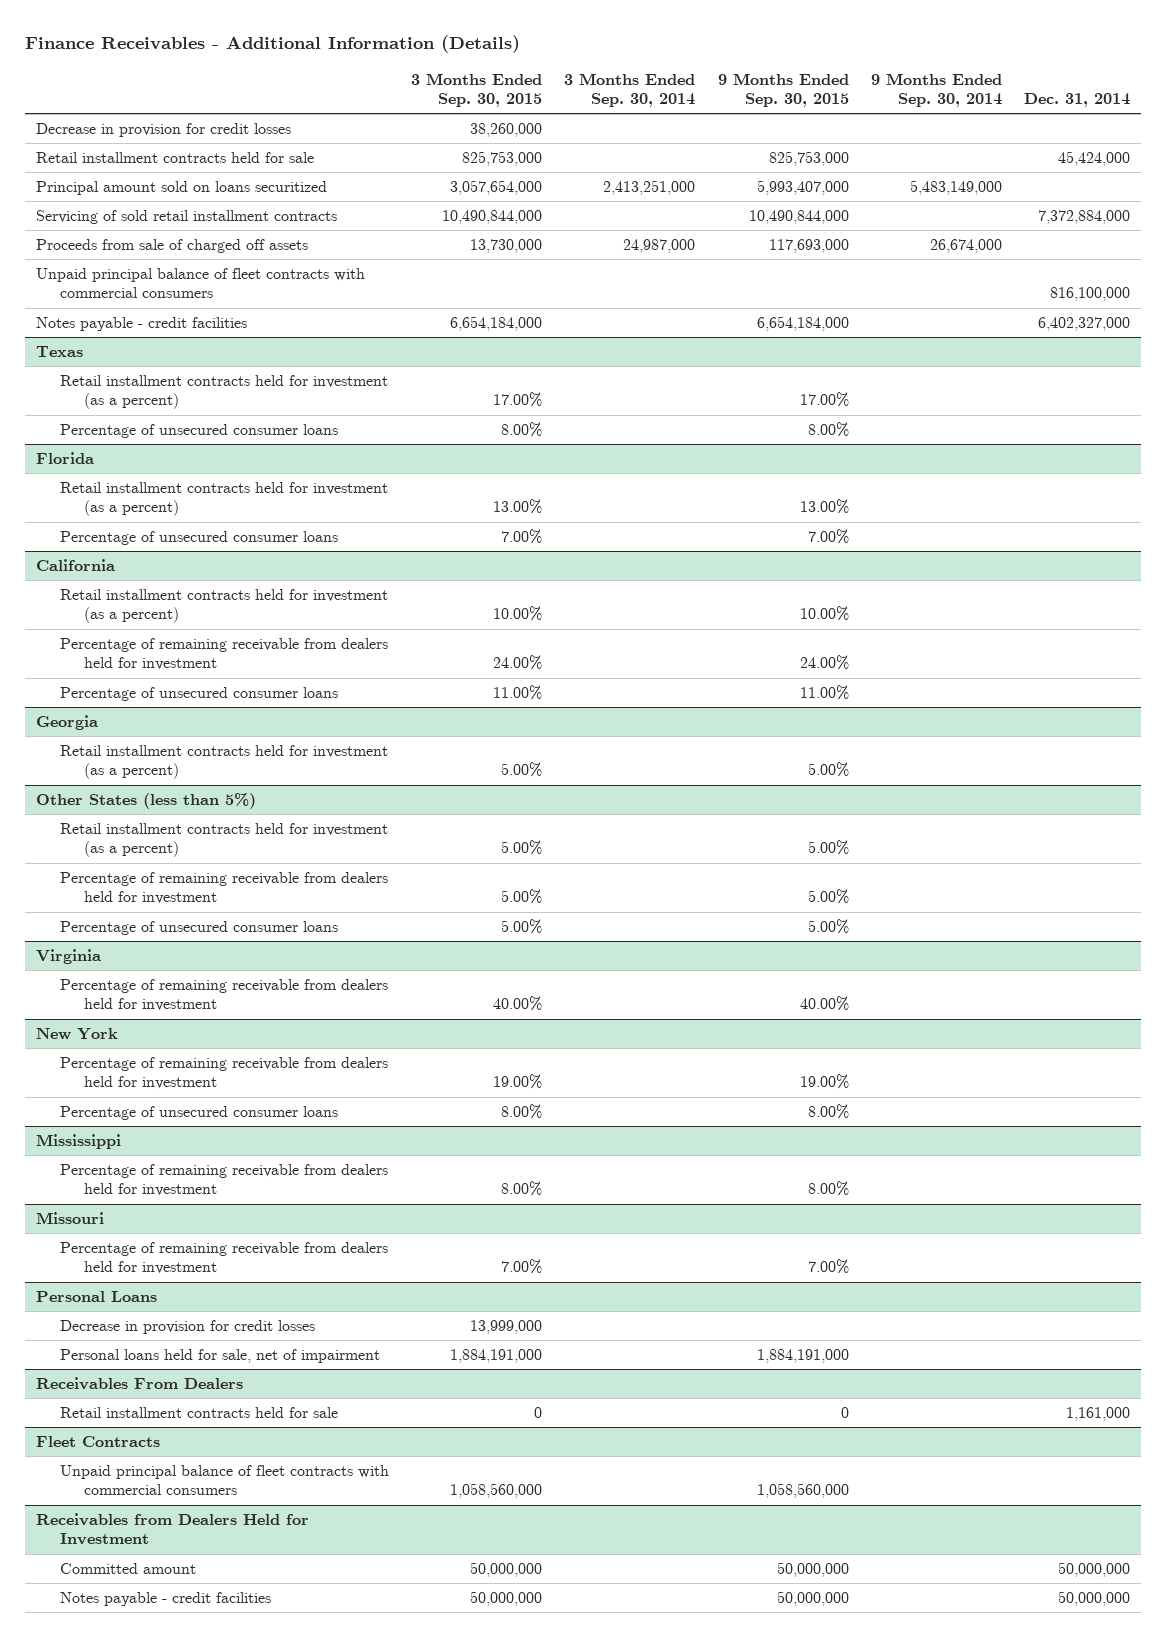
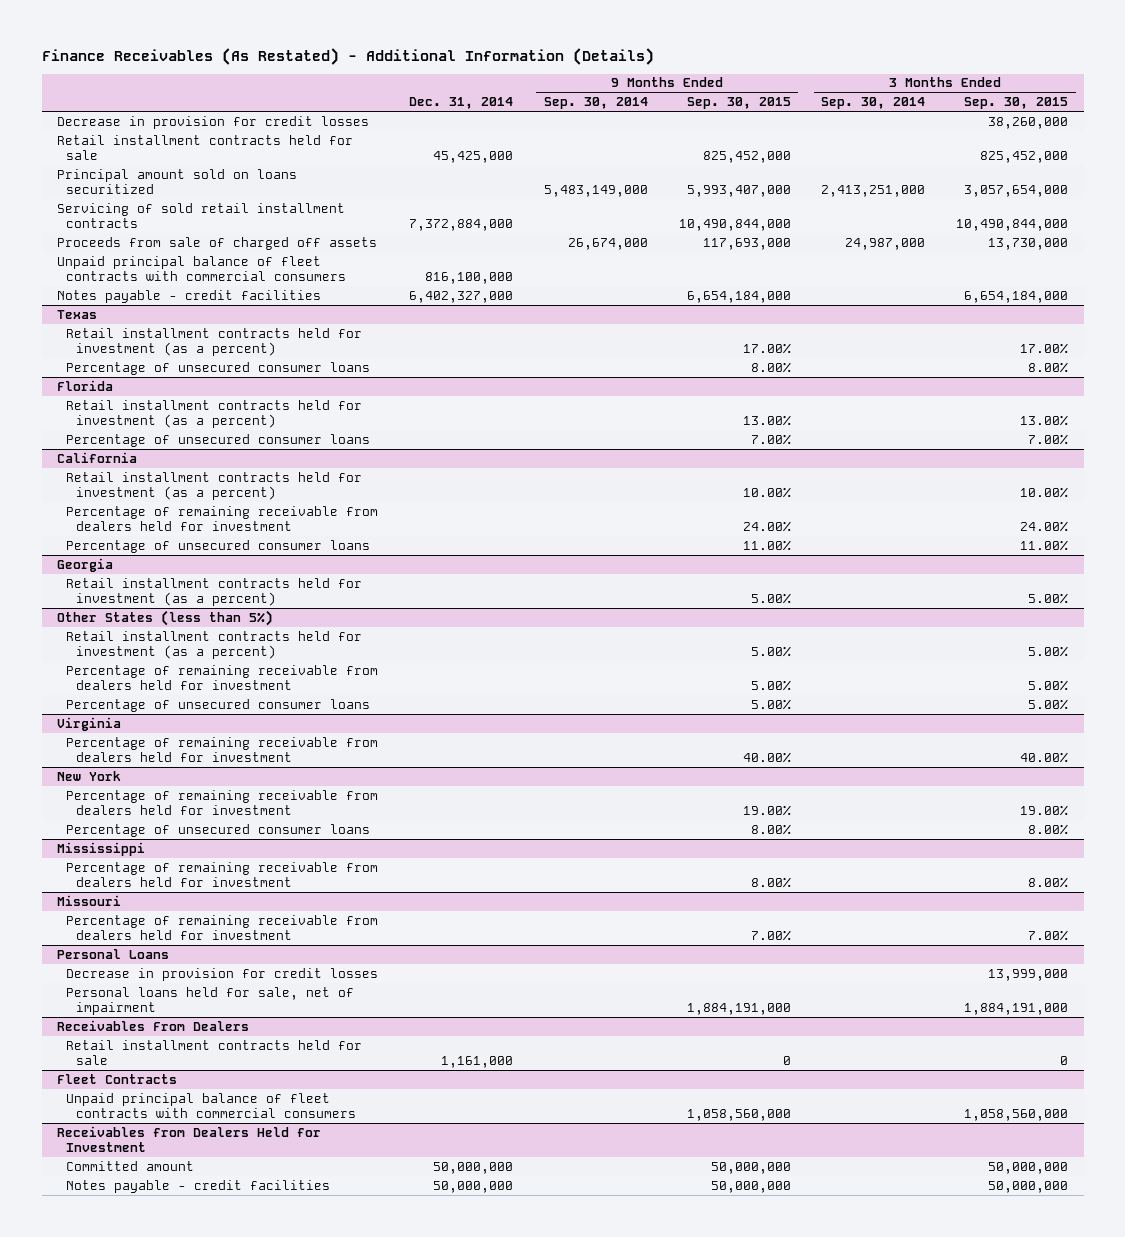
[24,34,520,53] Finance Receivables - Additional Information (Details) -> [41,48,654,66] Finance Receivables (As Restated) - Additional Information (Details)
[462,151,543,167] 825,753,000 -> [980,151,1069,164] 825,452,000
[768,151,849,167] 825,753,000 -> [702,151,791,164] 825,452,000
[1058,151,1131,167] 45,424,000 -> [433,151,514,164] 45,425,000

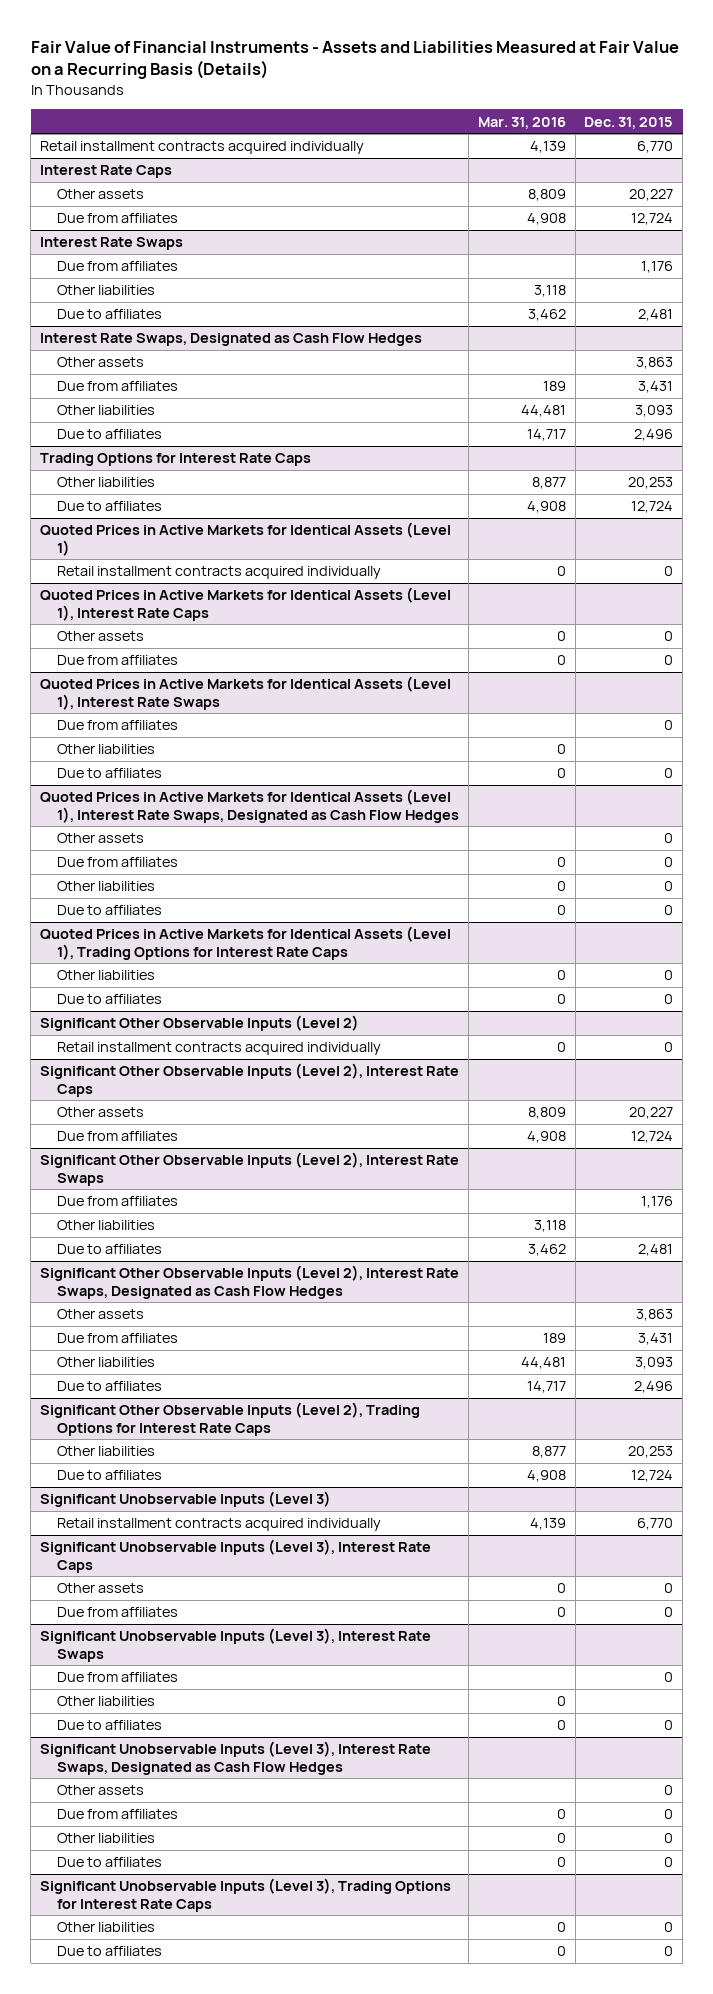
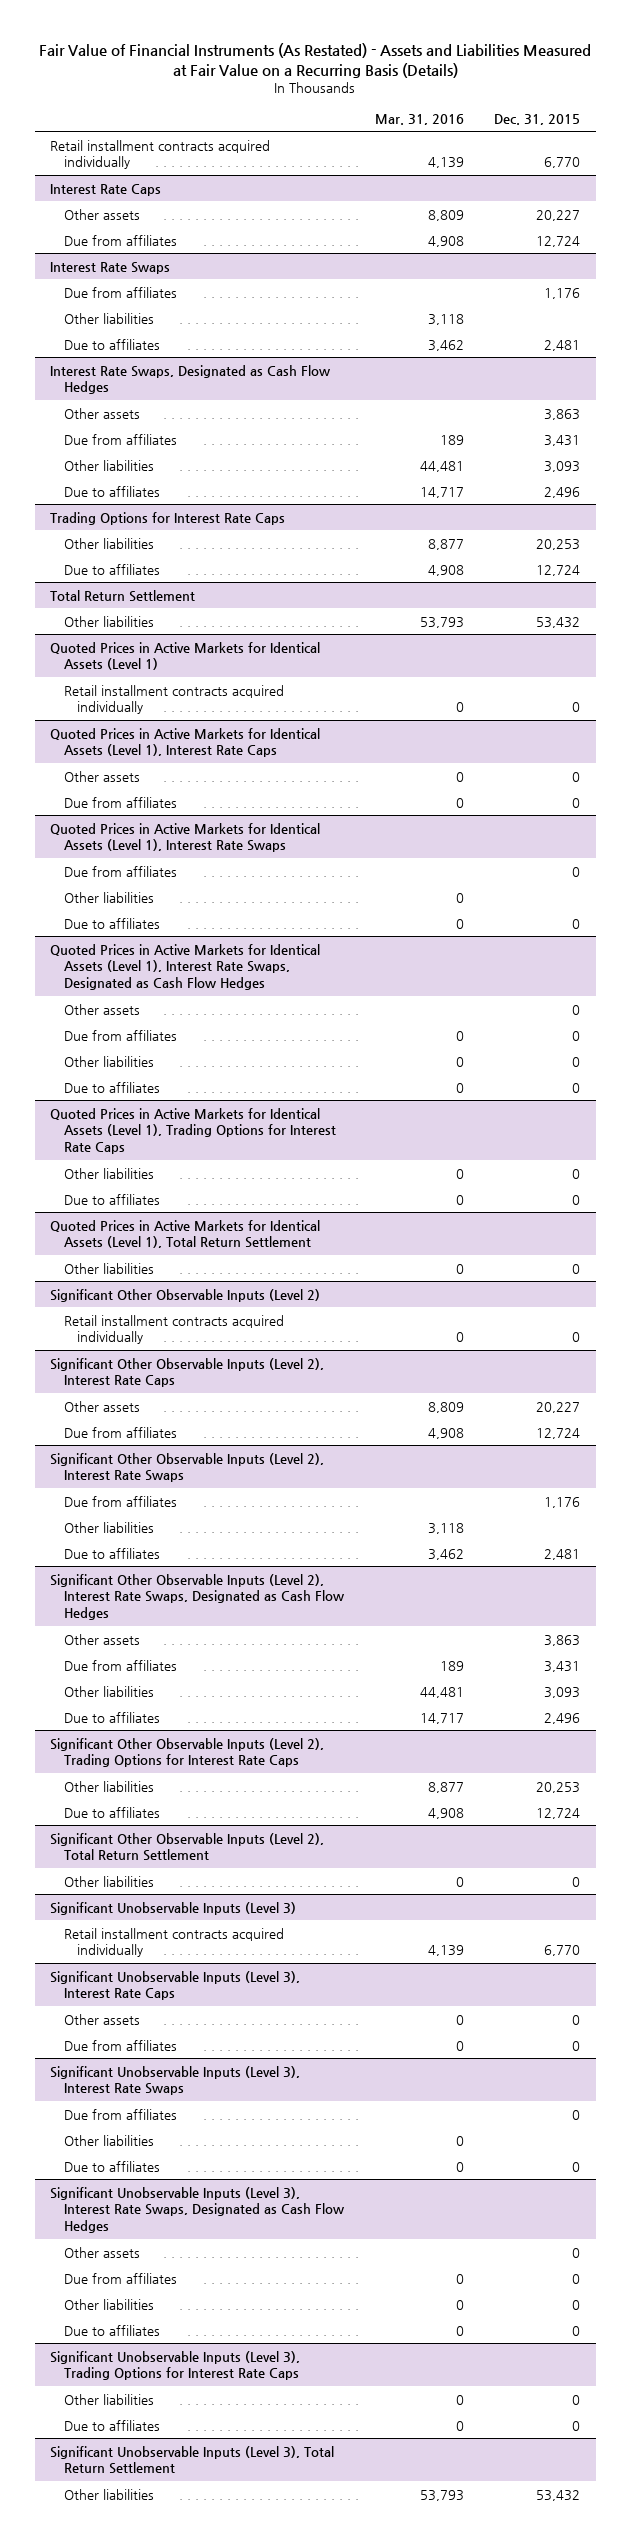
[30,41,679,80] Fair Value of Financial Instruments - Assets and Liabilities Measured at Fair Value on a Recurring Basis (Details) -> [39,42,592,78] Fair Value of Financial Instruments (As Restated) - Assets and Liabilities Measured at Fair Value on a Recurring Basis (Details)
none -> [50,589,196,602] Total Return Settlement
none -> [63,615,154,627] Other liabilities
none -> [50,1219,321,1249] Quoted Prices in Active Markets for Identical Assets (Level 1), Total Return Settlement
none -> [63,1262,154,1274] Other liabilities
none -> [50,1832,325,1862] Significant Other Observable Inputs (Level 2), Total Return Settlement
none -> [63,1875,154,1887] Other liabilities
none -> [50,2445,335,2475] Significant Unobservable Inputs (Level 3), Total Return Settlement
none -> [63,2488,154,2500] Other liabilities

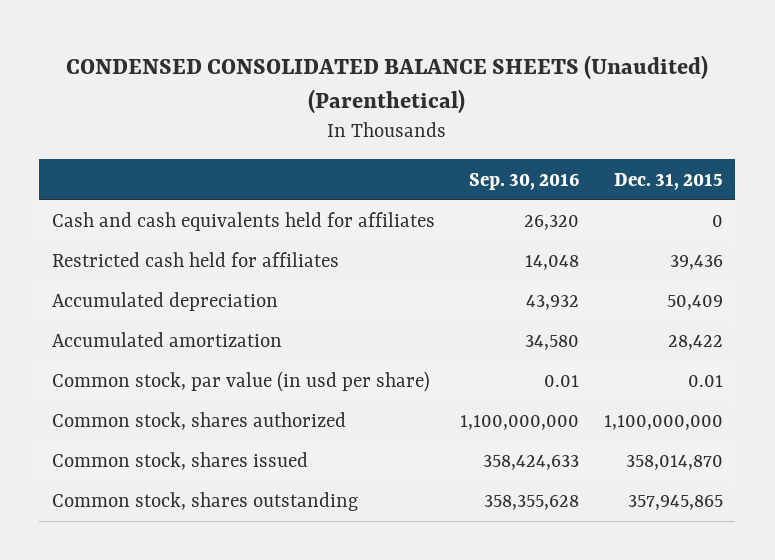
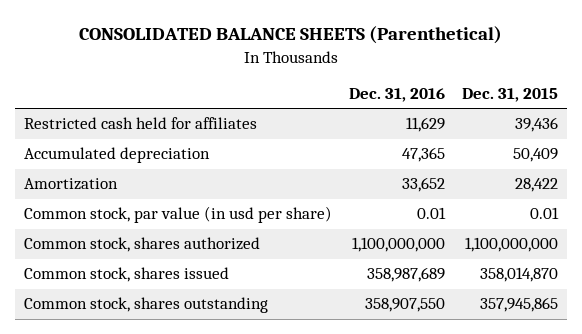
[66,54,709,114] CONDENSED CONSOLIDATED BALANCE SHEETS (Unaudited) (Parenthetical) -> [78,26,502,45] CONSOLIDATED BALANCE SHEETS (Parenthetical)
[468,172,579,190] Sep. 30, 2016 -> none
none -> [348,88,445,103] Dec. 31, 2016
[51,212,435,232] Cash and cash equivalents held for affiliates -> none
[51,332,282,348] Accumulated amortization -> [23,178,118,191] Amortization

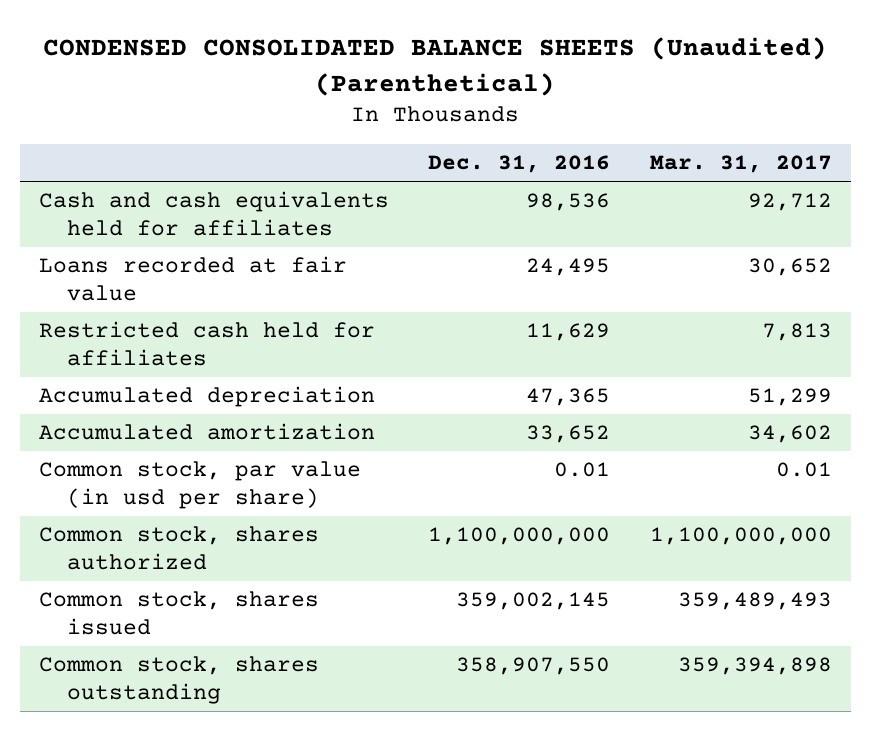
[78,26,502,45] CONSOLIDATED BALANCE SHEETS (Parenthetical) -> [43,37,828,96] CONDENSED CONSOLIDATED BALANCE SHEETS (Unaudited) (Parenthetical)
[462,88,559,103] Dec. 31, 2015 -> none
none -> [649,155,832,174] Mar. 31, 2017
none -> [39,191,390,237] Cash and cash equivalents held for affiliates
none -> [39,256,348,302] Loans recorded at fair value
[23,178,118,191] Amortization -> [39,423,376,441] Accumulated amortization
[366,267,445,283] 358,987,689 -> [456,592,611,611] 359,002,145

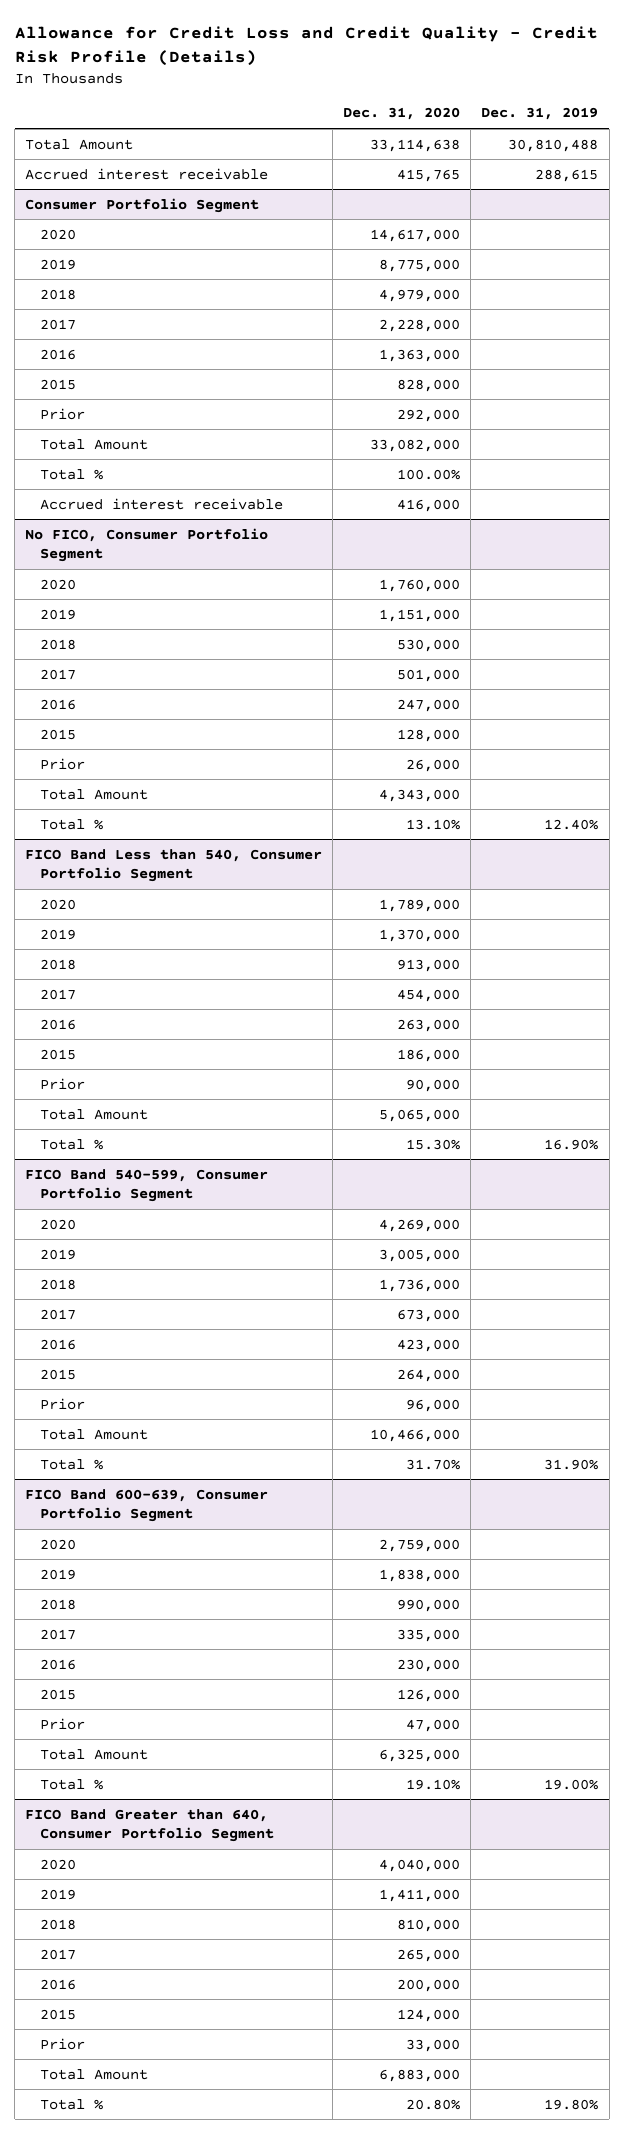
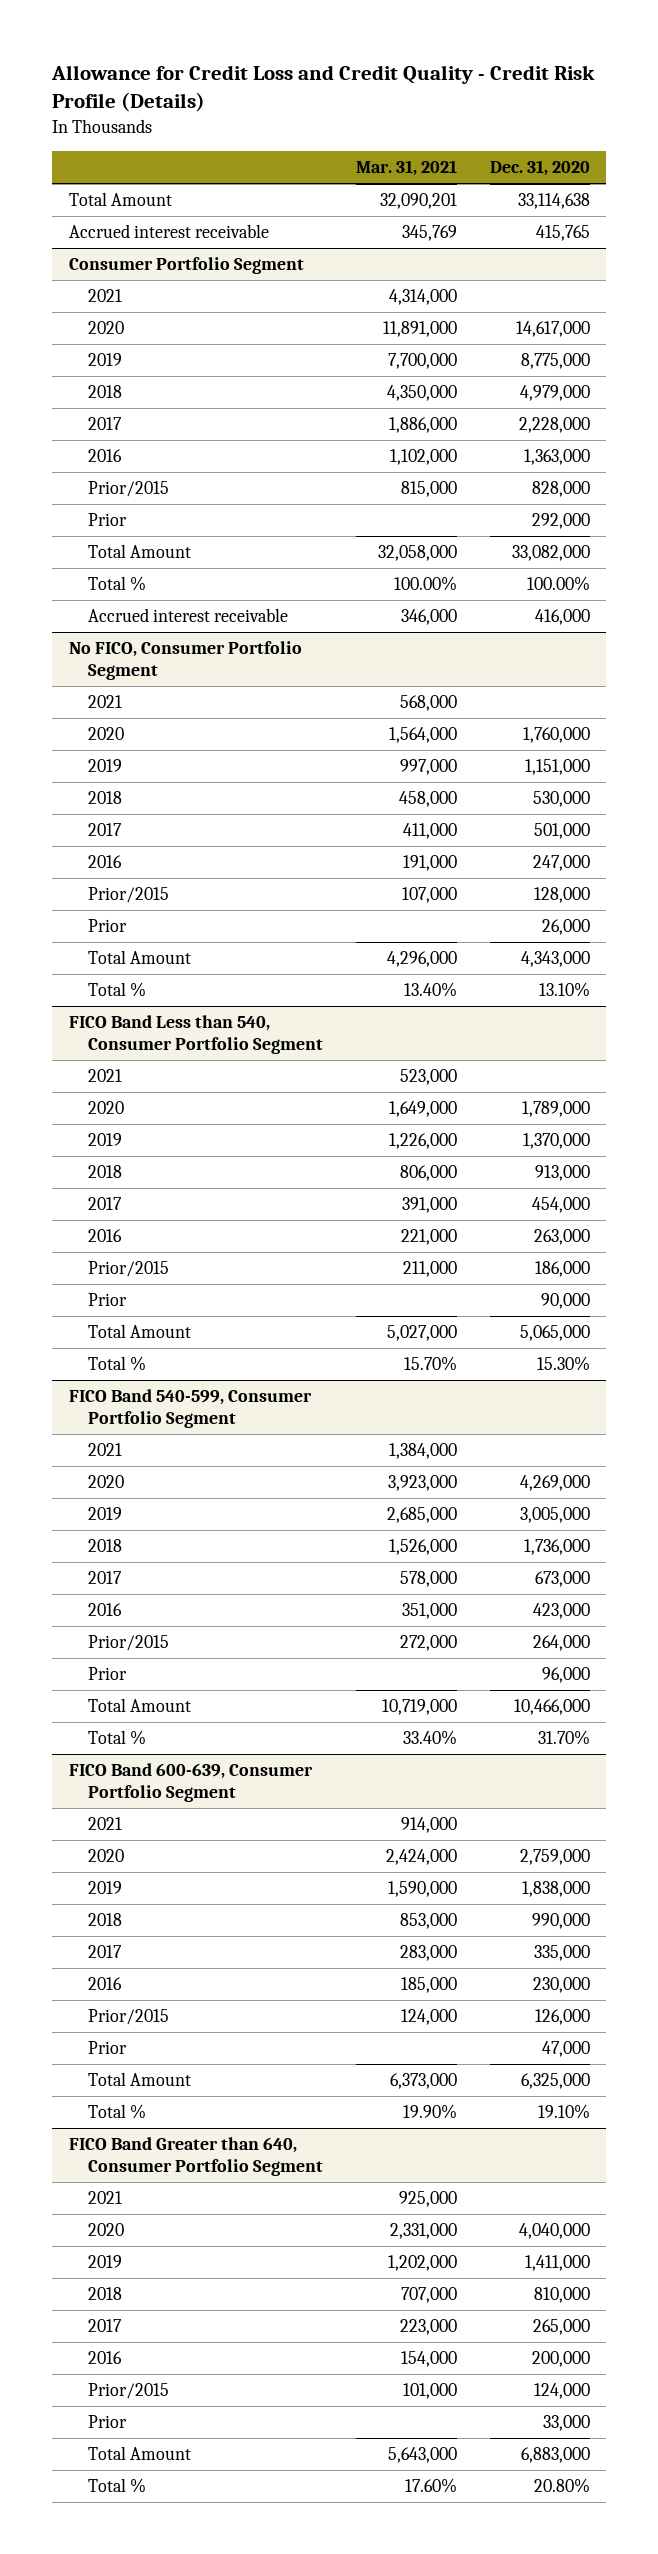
[481,107,599,121] Dec. 31, 2019 -> none
none -> [355,160,457,177] Mar. 31, 2021
none -> [87,289,122,303] 2021
[40,378,77,390] 2015 -> [87,481,169,498] Prior/2015
none -> [87,695,122,709] 2021
[40,728,77,740] 2015 -> [87,887,169,904] Prior/2015
none -> [87,1069,122,1083] 2021
[40,1048,77,1060] 2015 -> [87,1261,169,1278] Prior/2015
none -> [87,1443,122,1457] 2021
[40,1368,77,1380] 2015 -> [87,1635,169,1652] Prior/2015
none -> [87,1817,122,1831] 2021
[40,1688,77,1700] 2015 -> [87,2009,169,2026] Prior/2015
none -> [87,2191,122,2205] 2021
[40,2008,77,2020] 2015 -> [87,2383,169,2400] Prior/2015

